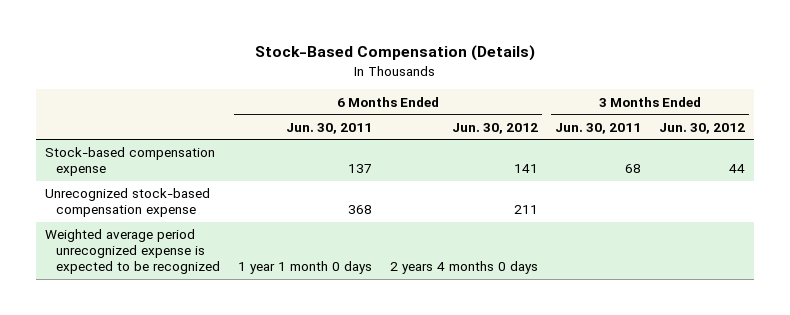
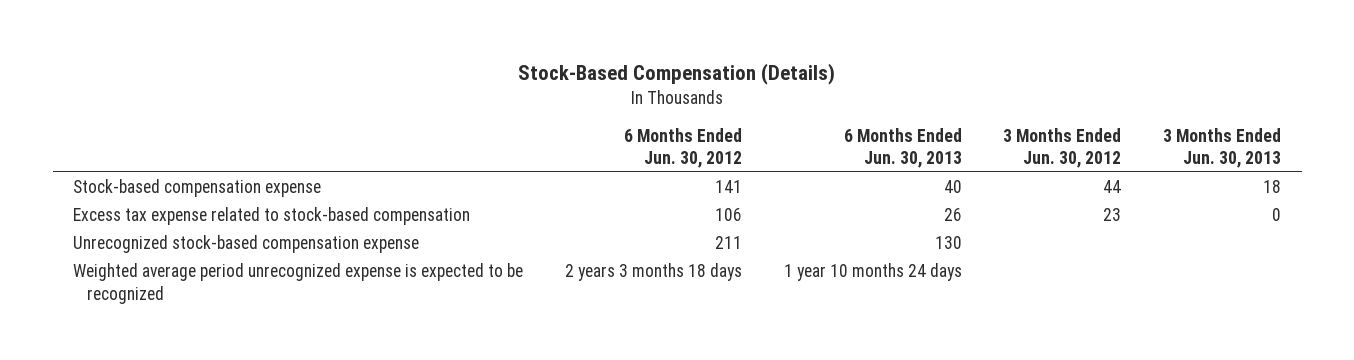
[286,122,373,134] Jun. 30, 2011 -> none
[555,122,642,134] Jun. 30, 2011 -> none
none -> [843,127,962,169] 6 Months Ended Jun. 30, 2013
none -> [1162,127,1281,169] 3 Months Ended Jun. 30, 2013
none -> [73,207,471,226] Excess tax expense related to stock-based compensation
[389,260,538,274] 2 years 4 months 0 days -> [565,263,743,282] 2 years 3 months 18 days

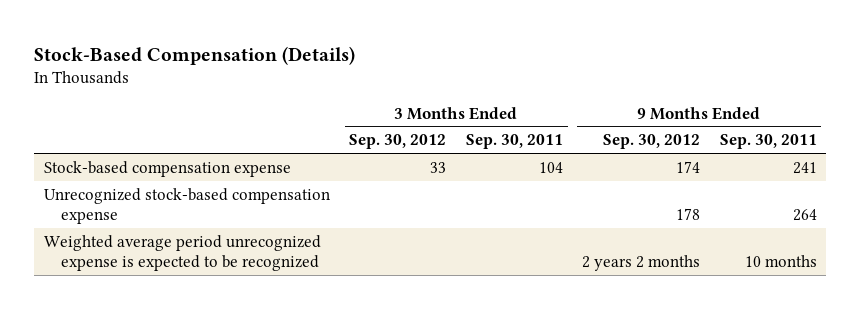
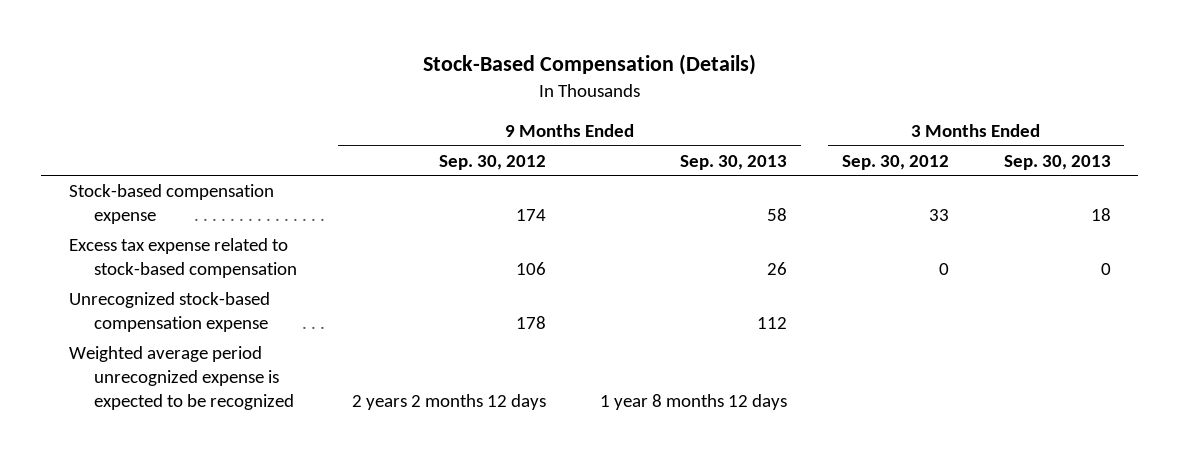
[465,134,563,150] Sep. 30, 2011 -> none
[719,134,817,150] Sep. 30, 2011 -> none
none -> [680,154,788,170] Sep. 30, 2013
none -> [1003,154,1111,170] Sep. 30, 2013
none -> [68,238,298,279] Excess tax expense related to stock-based compensation
[582,255,701,272] 2 years 2 months -> [351,394,546,411] 2 years 2 months 12 days

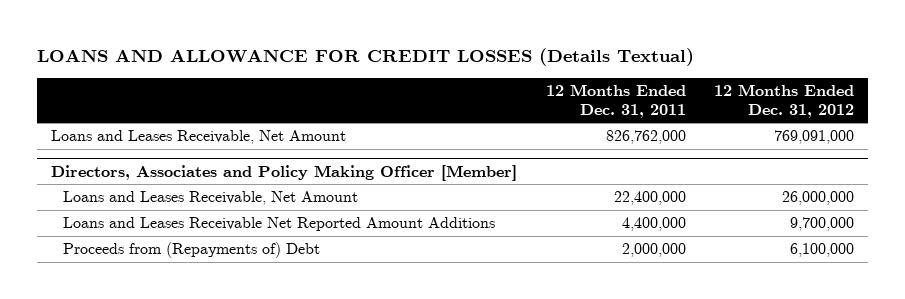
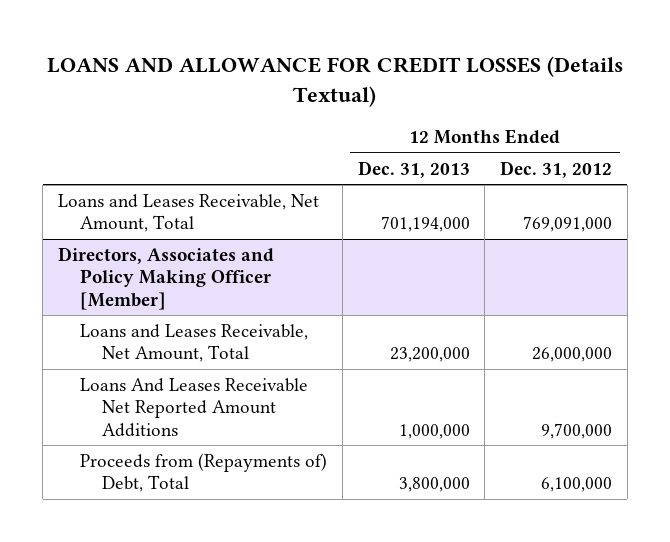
[545,84,686,118] 12 Months Ended Dec. 31, 2011 -> none
none -> [357,160,470,178] Dec. 31, 2013
[51,130,347,145] Loans and Leases Receivable, Net Amount -> [58,194,320,233] Loans and Leases Receivable, Net Amount, Total
[62,191,358,206] Loans and Leases Receivable, Net Amount -> [80,324,309,363] Loans and Leases Receivable, Net Amount, Total
[62,217,495,232] Loans and Leases Receivable Net Reported Amount Additions -> [80,378,309,437] Loans And Leases Receivable Net Reported Amount Additions
[62,242,320,259] Proceeds from (Repayments of) Debt -> [80,453,328,493] Proceeds from (Repayments of) Debt, Total

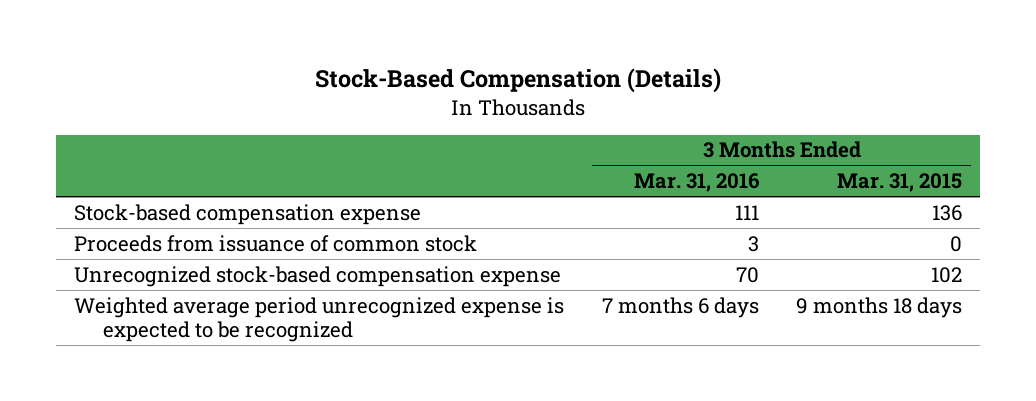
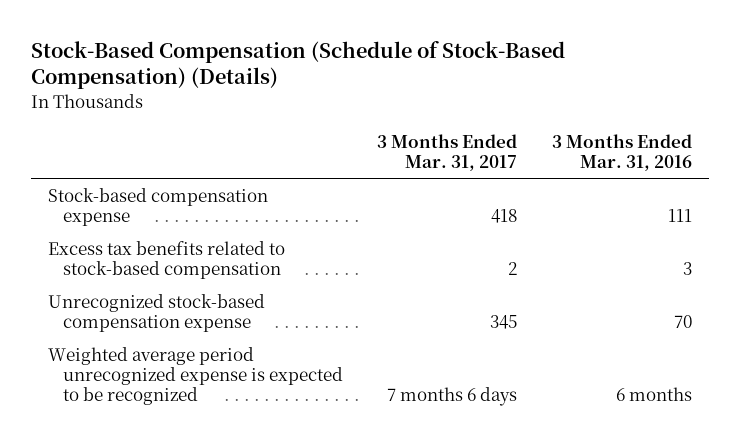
[315,68,722,94] Stock-Based Compensation (Details) -> [30,40,565,90] Stock-Based Compensation (Schedule of Stock-Based Compensation) (Details)
[836,173,962,193] Mar. 31, 2015 -> none
none -> [377,133,518,171] 3 Months Ended Mar. 31, 2017
[74,234,478,252] Proceeds from issuance of common stock -> none
none -> [48,240,286,279] Excess tax benefits related to stock-based compensation
[601,296,759,318] 7 months 6 days -> [615,387,692,402] 6 months

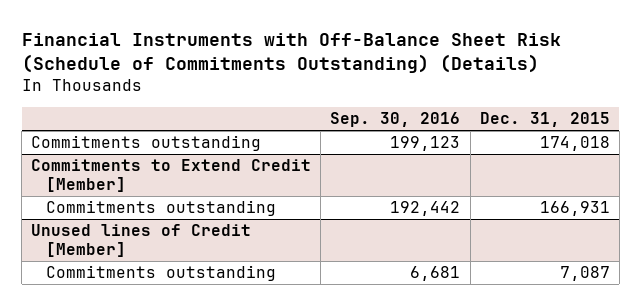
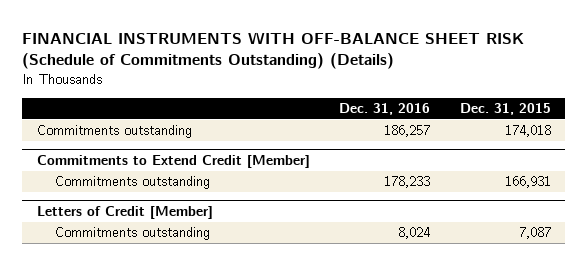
[21,32,561,74] Financial Instruments with Off-Balance Sheet Risk (Schedule of Commitments Outstanding) (Details) -> [22,31,525,70] FINANCIAL INSTRUMENTS WITH OFF-BALANCE SHEET RISK (Schedule of Commitments Outstanding) (Details)
[330,112,461,128] Sep. 30, 2016 -> none
none -> [339,102,431,115] Dec. 31, 2016
[31,224,252,257] Unused lines of Credit [Member] -> [36,206,213,220] Letters of Credit [Member]

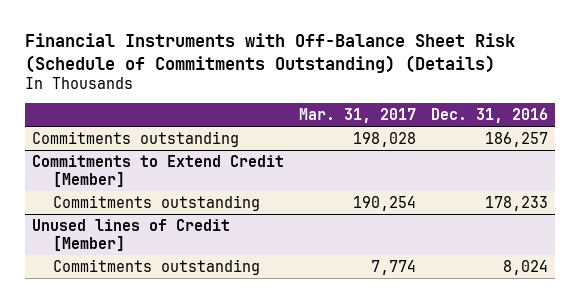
[22,31,525,70] FINANCIAL INSTRUMENTS WITH OFF-BALANCE SHEET RISK (Schedule of Commitments Outstanding) (Details) -> [24,33,515,73] Financial Instruments with Off-Balance Sheet Risk (Schedule of Commitments Outstanding) (Details)
[459,102,551,115] Dec. 31, 2015 -> none
none -> [298,108,416,124] Mar. 31, 2017
[36,206,213,220] Letters of Credit [Member] -> [32,218,231,252] Unused lines of Credit [Member]

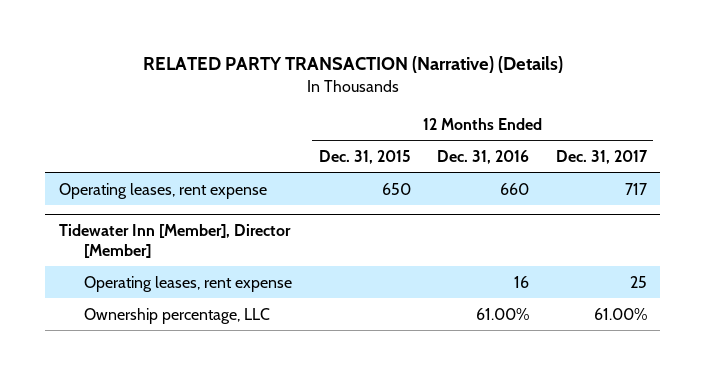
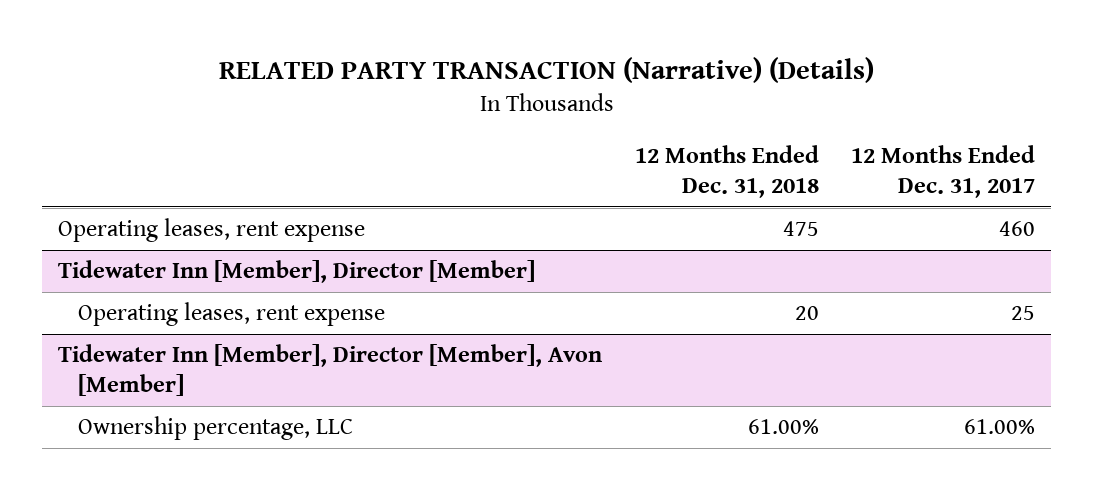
[318,149,411,164] Dec. 31, 2015 -> none
[437,149,530,164] Dec. 31, 2016 -> none
none -> [634,145,819,199] 12 Months Ended Dec. 31, 2018
[624,182,647,195] 717 -> [999,221,1036,237] 460
none -> [58,344,603,397] Tidewater Inn [Member], Director [Member], Avon [Member]

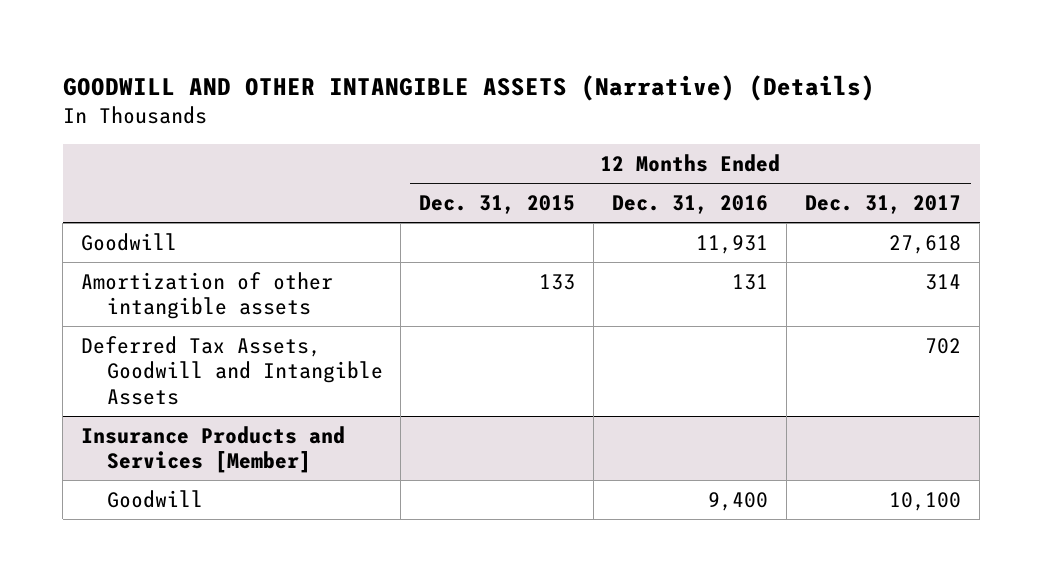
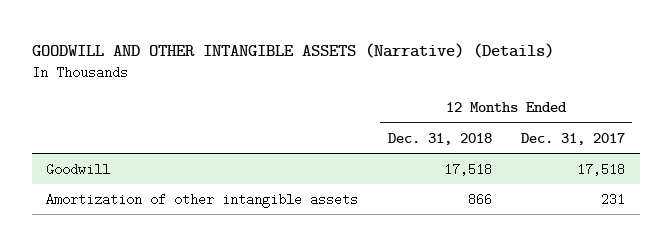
[419,194,576,214] Dec. 31, 2015 -> none
[612,194,769,214] Dec. 31, 2016 -> none
none -> [387,132,492,145] Dec. 31, 2018
[81,335,383,405] Deferred Tax Assets, Goodwill and Intangible Assets -> none
[81,425,346,474] Insurance Products and Services [Member] -> none
[106,489,203,508] Goodwill -> none
[889,234,962,254] 27,618 -> [577,162,626,176] 17,518
[925,273,962,290] 314 -> [601,192,626,206] 231

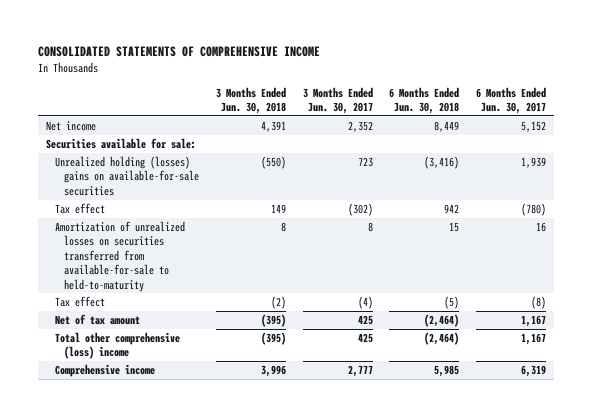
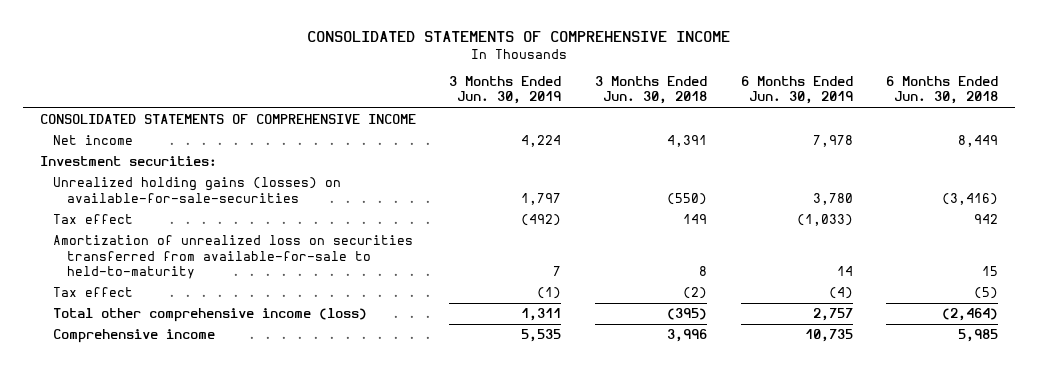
[302,86,373,115] 3 Months Ended Jun. 30, 2017 -> none
[475,86,546,115] 6 Months Ended Jun. 30, 2017 -> none
none -> [449,76,562,105] 3 Months Ended Jun. 30, 2019
none -> [740,76,853,105] 6 Months Ended Jun. 30, 2019
none -> [39,114,416,125] CONSOLIDATED STATEMENTS OF COMPREHENSIVE INCOME
[46,137,197,149] Securities available for sale: -> [39,156,217,167] Investment securities:
[55,155,200,196] Unrealized holding (losses) gains on available-for-sale securities -> [53,177,342,203] Unrealized holding gains (losses) on available-for-sale-securities
[55,220,186,292] Amortization of unrealized losses on securities transferred from available-for-sale to held-to-maturity -> [53,235,414,279] Amortization of unrealized loss on securities transferred from available-for-sale to held-to-maturity
[55,313,141,325] Net of tax amount -> none
[55,331,181,360] Total other comprehensive (loss) income -> [53,308,368,323] Total other comprehensive income (loss)

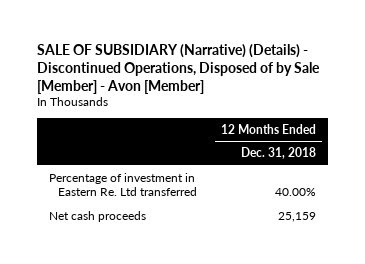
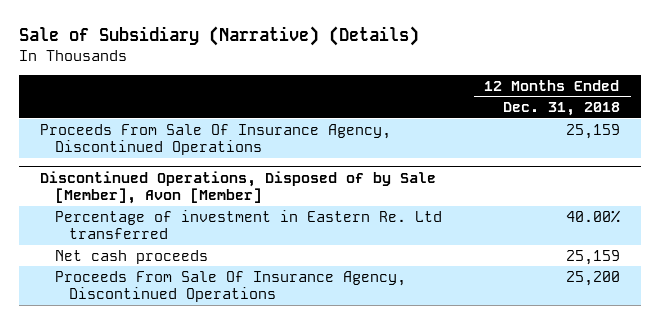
[36,43,320,94] SALE OF SUBSIDIARY (Narrative) (Details) - Discontinued Operations, Disposed of by Sale [Member] - Avon [Member] -> [19,26,420,47] Sale of Subsidiary (Narrative) (Details)
none -> [40,123,392,156] Proceeds From Sale Of Insurance Agency, Discontinued Operations
none -> [40,170,437,205] Discontinued Operations, Disposed of by Sale [Member], Avon [Member]
none -> [54,270,406,303] Proceeds From Sale Of Insurance Agency, Discontinued Operations

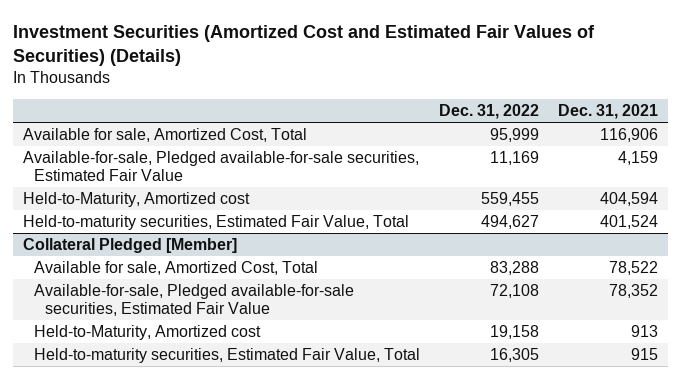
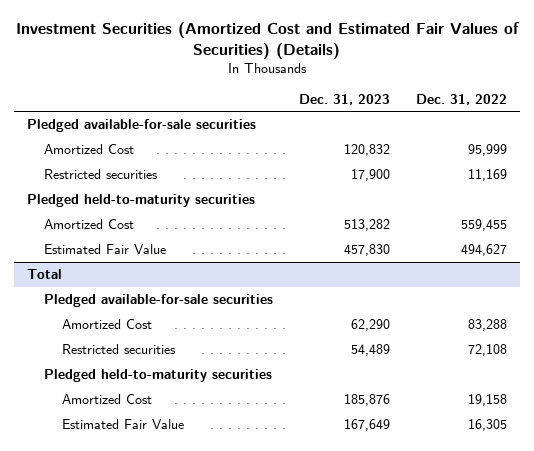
[558,104,659,120] Dec. 31, 2021 -> none
none -> [299,93,391,105] Dec. 31, 2023
none -> [26,119,256,133] Pledged available-for-sale securities
[22,128,307,143] Available for sale, Amortized Cost, Total -> [44,144,135,155] Amortized Cost
[22,151,419,182] Available-for-sale, Pledged available-for-sale securities, Estimated Fair Value -> [44,169,159,180] Restricted securities
none -> [26,194,255,208] Pledged held-to-maturity securities
[22,192,250,208] Held-to-Maturity, Amortized cost -> [44,219,135,230] Amortized Cost
[22,215,409,231] Held-to-maturity securities, Estimated Fair Value, Total -> [44,244,167,255] Estimated Fair Value
[22,238,237,254] Collateral Pledged [Member] -> [26,269,62,280] Total
none -> [44,294,274,308] Pledged available-for-sale securities
[33,261,318,276] Available for sale, Amortized Cost, Total -> [61,319,152,330] Amortized Cost
[33,284,354,317] Available-for-sale, Pledged available-for-sale securities, Estimated Fair Value -> [61,344,176,355] Restricted securities
none -> [44,369,273,383] Pledged held-to-maturity securities
[33,325,261,341] Held-to-Maturity, Amortized cost -> [61,394,152,405] Amortized Cost
[33,348,420,364] Held-to-maturity securities, Estimated Fair Value, Total -> [61,419,184,430] Estimated Fair Value

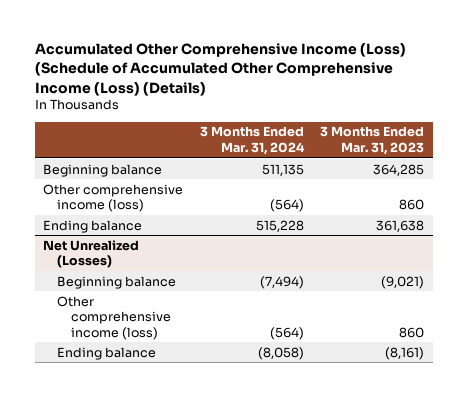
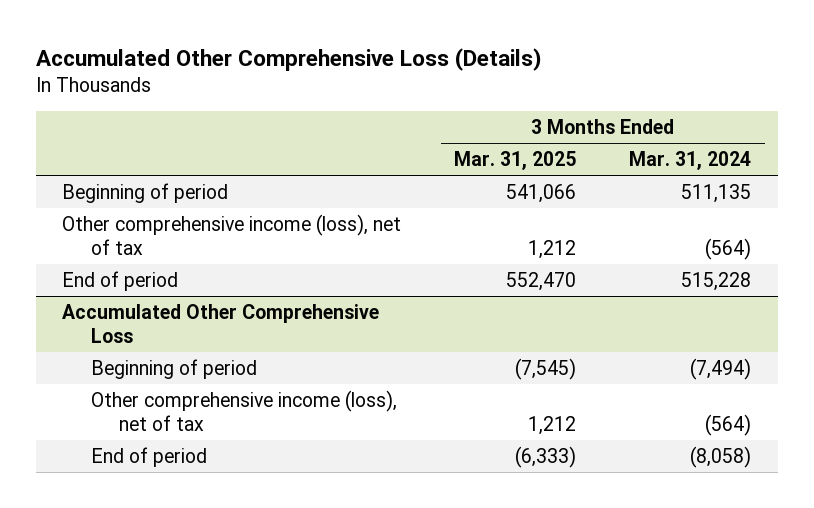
[34,43,406,96] Accumulated Other Comprehensive Income (Loss) (Schedule of Accumulated Other Comprehensive Income (Loss) (Details) -> [35,47,542,71] Accumulated Other Comprehensive Loss (Details)
[320,126,425,155] 3 Months Ended Mar. 31, 2023 -> none
none -> [454,151,577,171] Mar. 31, 2025
[43,163,163,177] Beginning balance -> [62,182,229,203] Beginning of period
[43,183,184,213] Other comprehensive income (loss) -> [62,213,402,255] Other comprehensive income (loss), net of tax
[43,219,143,233] Ending balance -> [62,270,179,291] End of period
[43,239,140,269] Net Unrealized (Losses) -> [62,303,380,343] Accumulated Other Comprehensive Loss
[57,275,177,289] Beginning balance -> [90,358,257,379] Beginning of period
[57,295,171,340] Other comprehensive income (loss) -> [90,389,397,431] Other comprehensive income (loss), net of tax
[57,346,157,360] Ending balance -> [90,446,207,467] End of period

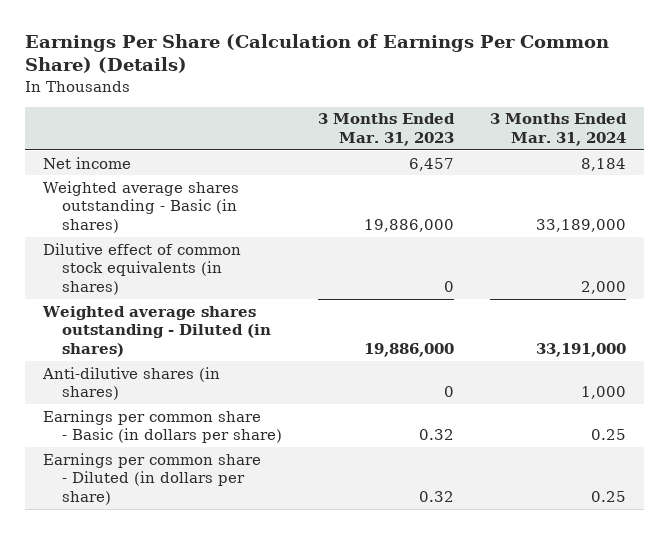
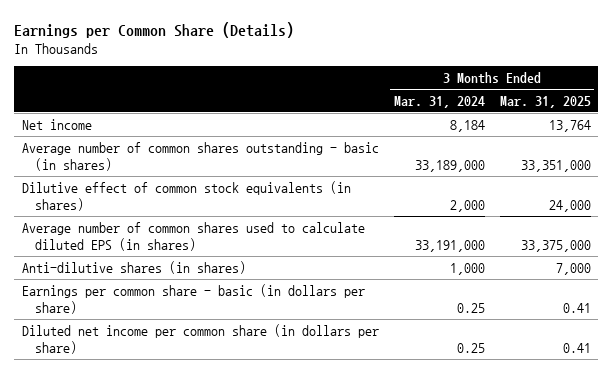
[24,33,609,74] Earnings Per Share (Calculation of Earnings Per Common Share) (Details) -> [14,21,295,38] Earnings per Common Share (Details)
[317,113,455,147] 3 Months Ended Mar. 31, 2023 -> none
none -> [499,95,591,108] Mar. 31, 2025
[42,180,239,234] Weighted average shares outstanding - Basic (in shares) -> [21,141,379,171] Average number of common shares outstanding - basic (in shares)
[41,305,271,358] Weighted average shares outstanding - Diluted (in shares) -> [21,221,365,251] Average number of common shares used to calculate diluted EPS (in shares)
[42,409,282,444] Earnings per common share - Basic (in dollars per share) -> [21,283,365,314] Earnings per common share - basic (in dollars per share)
[42,452,261,506] Earnings per common share - Diluted (in dollars per share) -> [21,323,379,354] Diluted net income per common share (in dollars per share)

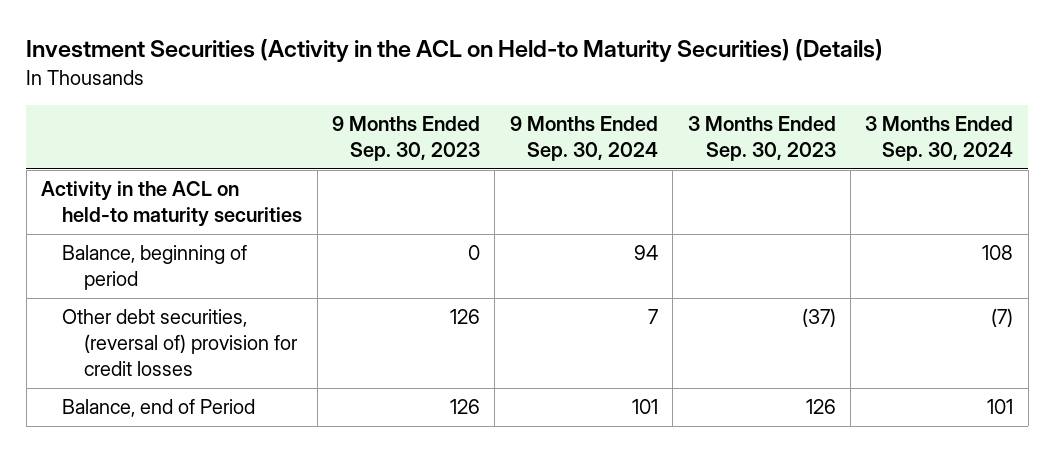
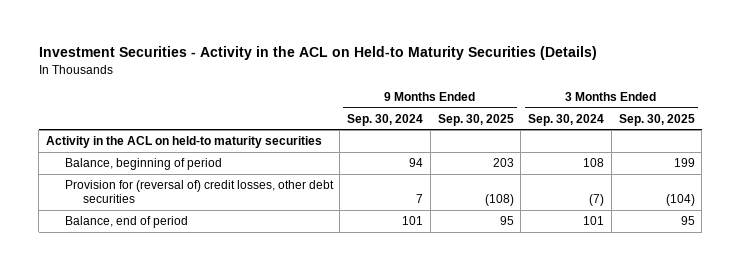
[26,39,884,63] Investment Securities (Activity in the ACL on Held-to Maturity Securities) (Details) -> [38,46,597,61] Investment Securities - Activity in the ACL on Held-to Maturity Securities (Details)
[332,116,481,162] 9 Months Ended Sep. 30, 2023 -> none
[687,116,836,162] 3 Months Ended Sep. 30, 2023 -> none
none -> [437,113,514,126] Sep. 30, 2025
none -> [618,113,695,126] Sep. 30, 2025
[62,309,298,377] Other debt securities, (reversal of) provision for credit losses -> [64,180,334,204] Provision for (reversal of) credit losses, other debt securities
[62,399,256,418] Balance, end of Period -> [64,216,188,229] Balance, end of period

